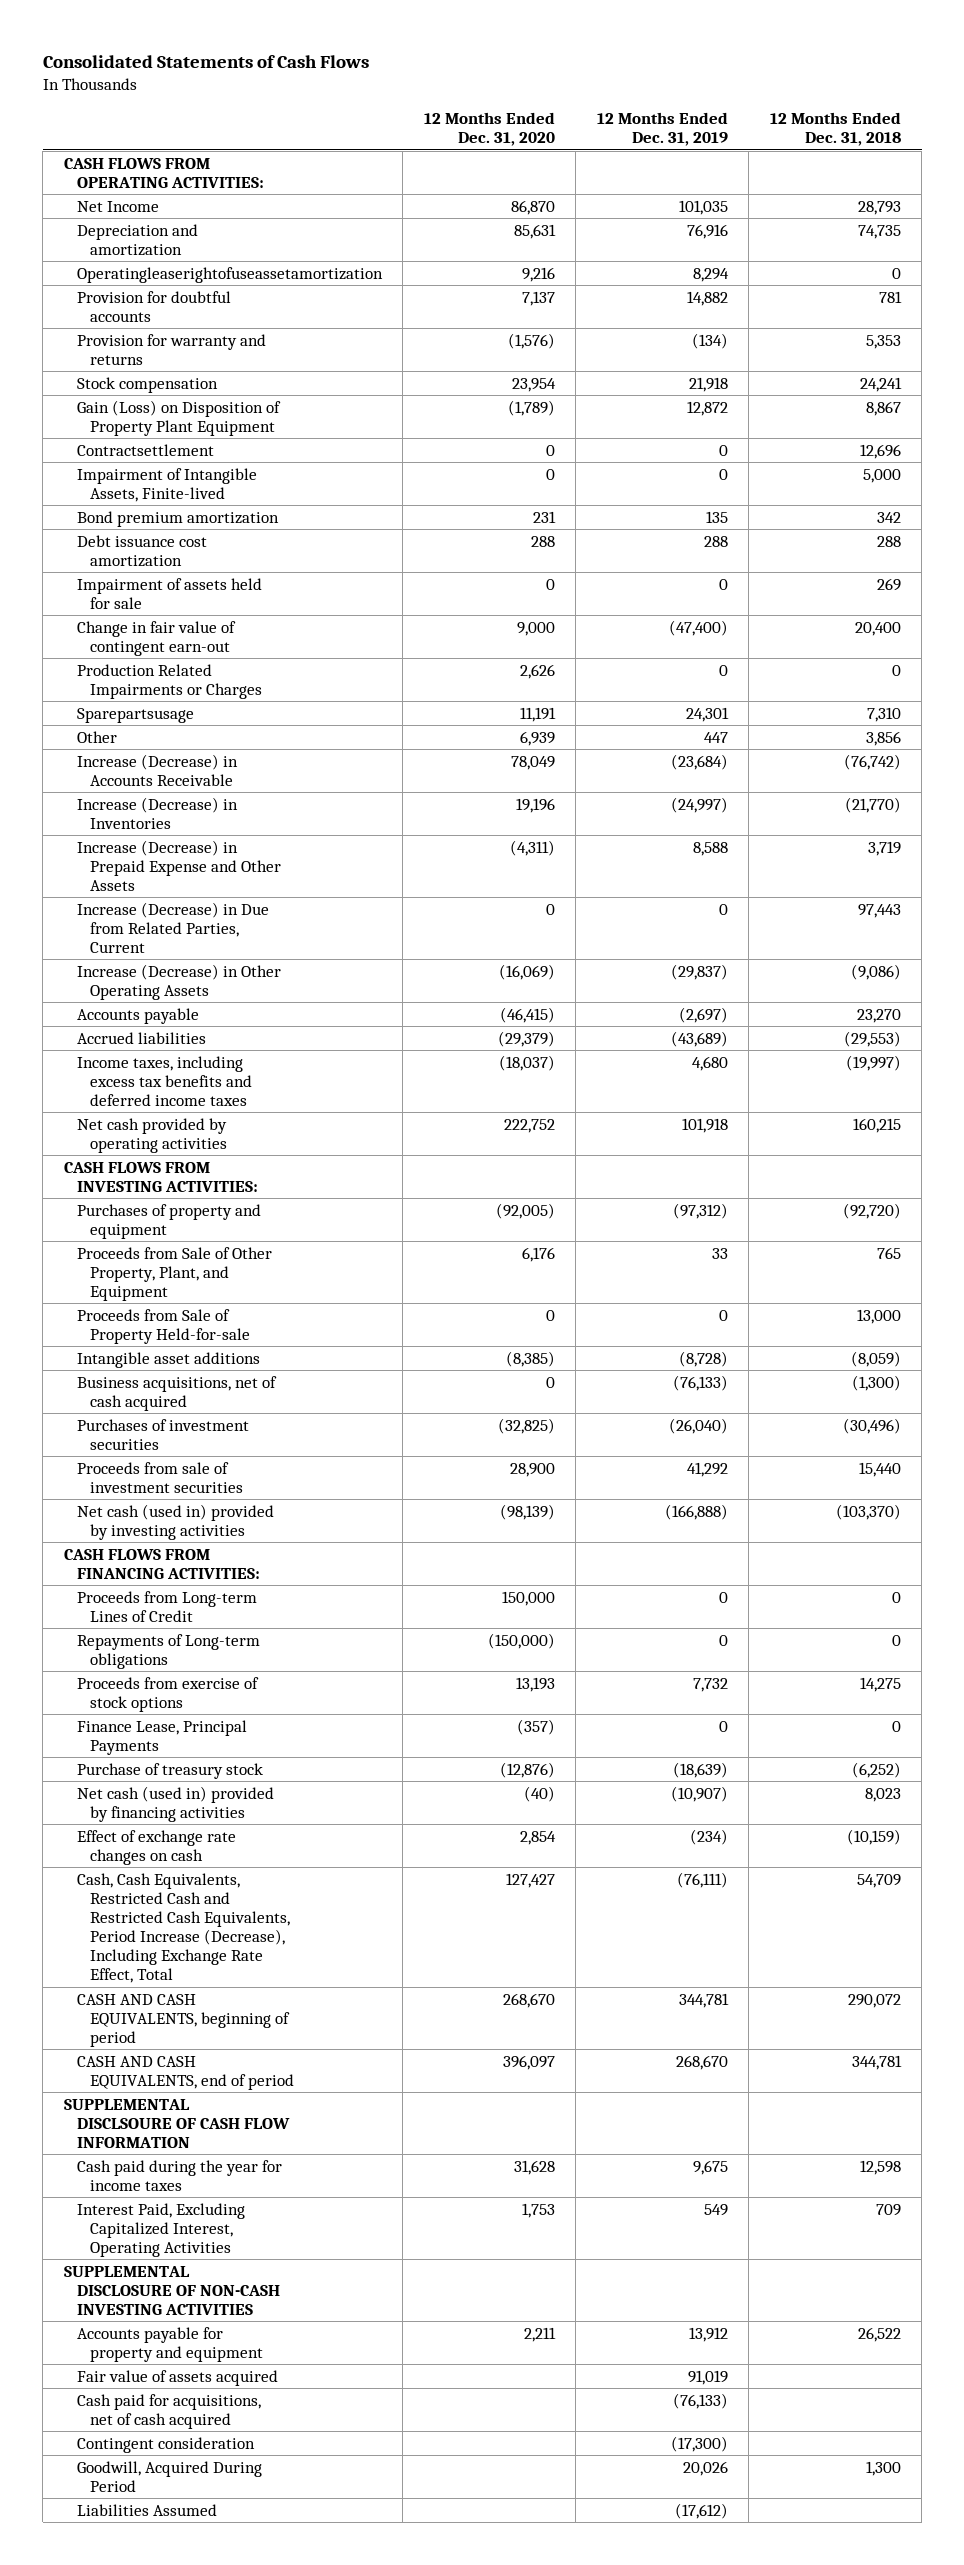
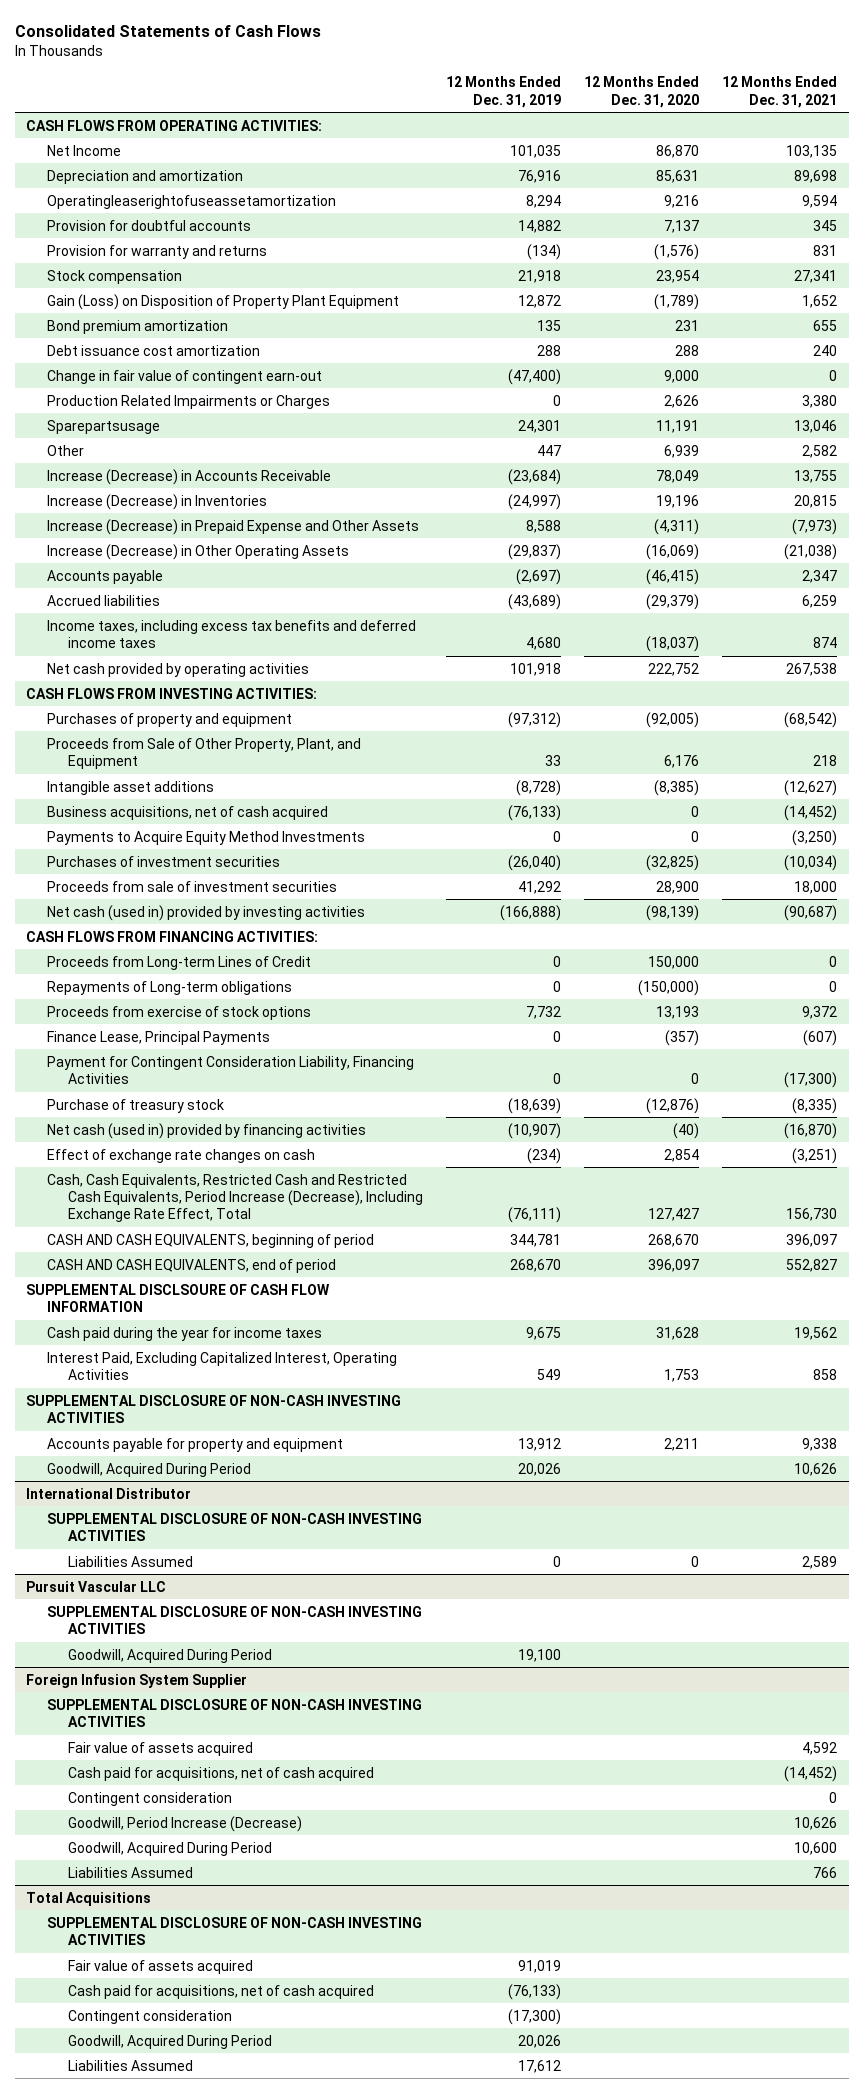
[769,112,901,147] 12 Months Ended Dec. 31, 2018 -> none
none -> [722,76,838,108] 12 Months Ended Dec. 31, 2021
[76,443,214,456] Contractsettlement -> none
[76,467,257,502] Impairment of Intangible Assets, Finite-lived -> none
[76,577,262,609] Impairment of assets held for sale -> none
[76,901,269,953] Increase (Decrease) in Due from Related Parties, Current -> none
[76,1308,250,1344] Proceeds from Sale of Property Held-for-sale -> none
none -> [47,830,366,845] Payments to Acquire Equity Method Investments
none -> [47,1055,415,1085] Payment for Contingent Consideration Liability, Financing Activities
none -> [47,1462,252,1477] Goodwill, Acquired During Period
none -> [26,1487,192,1499] International Distributor
none -> [47,1512,423,1542] SUPPLEMENTAL DISCLOSURE OF NON-CASH INVESTING ACTIVITIES
none -> [68,1555,194,1567] Liabilities Assumed
none -> [26,1580,167,1592] Pursuit Vascular LLC
none -> [47,1605,423,1635] SUPPLEMENTAL DISCLOSURE OF NON-CASH INVESTING ACTIVITIES
none -> [68,1648,273,1663] Goodwill, Acquired During Period
none -> [26,1673,248,1688] Foreign Infusion System Supplier
none -> [47,1698,423,1728] SUPPLEMENTAL DISCLOSURE OF NON-CASH INVESTING ACTIVITIES
none -> [68,1741,254,1756] Fair value of assets acquired
none -> [68,1766,375,1781] Cash paid for acquisitions, net of cash acquired
none -> [68,1791,233,1806] Contingent consideration
none -> [68,1815,303,1832] Goodwill, Period Increase (Decrease)
none -> [68,1841,273,1856] Goodwill, Acquired During Period
none -> [68,1866,194,1878] Liabilities Assumed
none -> [26,1891,152,1906] Total Acquisitions
none -> [47,1916,423,1946] SUPPLEMENTAL DISCLOSURE OF NON-CASH INVESTING ACTIVITIES
[674,2502,728,2519] (17,612) -> [518,2059,562,2073] 17,612

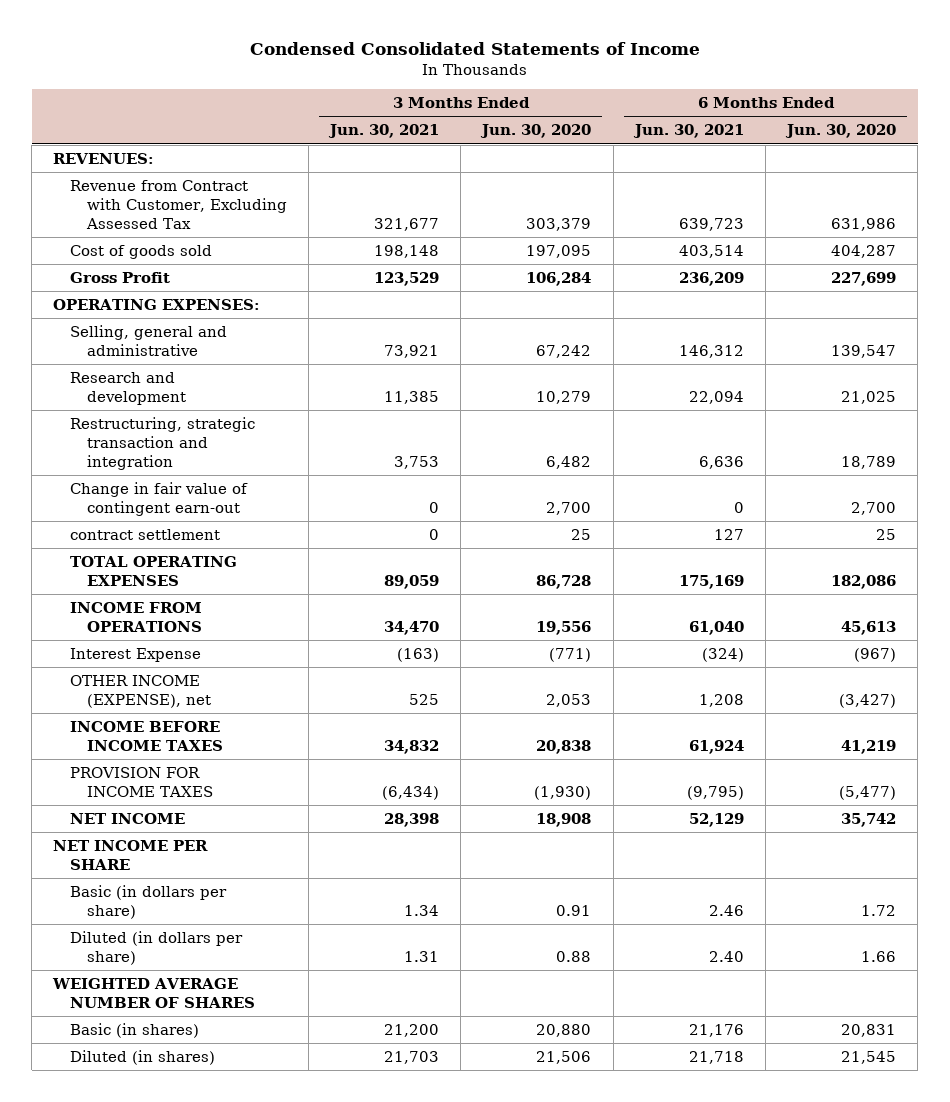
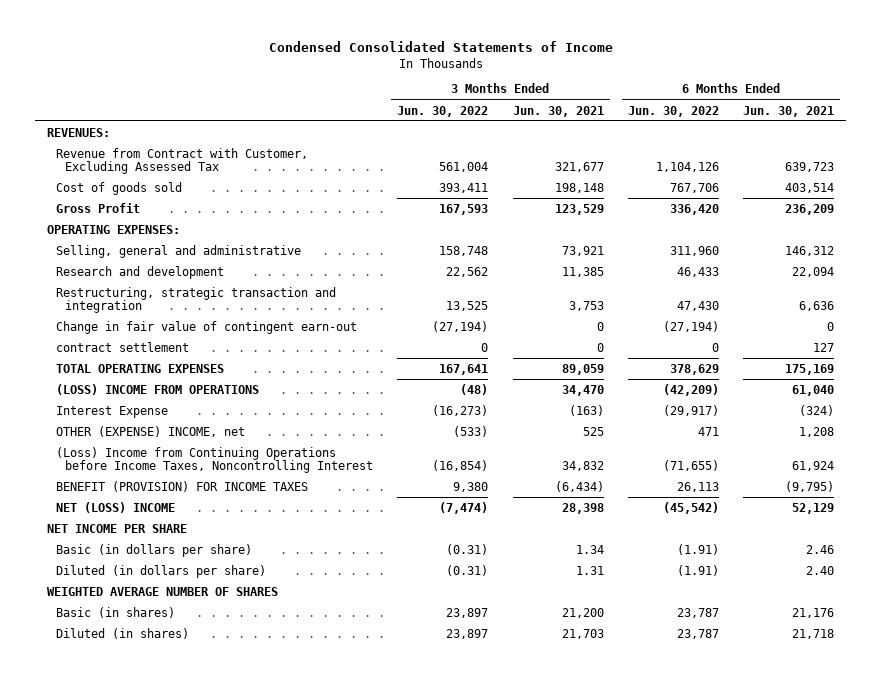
[480,124,592,139] Jun. 30, 2020 -> none
[785,124,897,139] Jun. 30, 2020 -> none
none -> [397,105,489,117] Jun. 30, 2022
none -> [627,105,719,117] Jun. 30, 2022
[70,601,203,633] INCOME FROM OPERATIONS -> [55,383,259,395] (LOSS) INCOME FROM OPERATIONS
[70,674,211,709] OTHER INCOME (EXPENSE), net -> [55,425,245,437] OTHER (EXPENSE) INCOME, net
[70,720,223,752] INCOME BEFORE INCOME TAXES -> [55,446,373,474] (Loss) Income from Continuing Operations before Income Taxes, Noncontrolling Interest
[70,766,213,798] PROVISION FOR INCOME TAXES -> [55,480,308,492] BENEFIT (PROVISION) FOR INCOME TAXES
[70,812,186,824] NET INCOME -> [55,501,175,513] NET (LOSS) INCOME

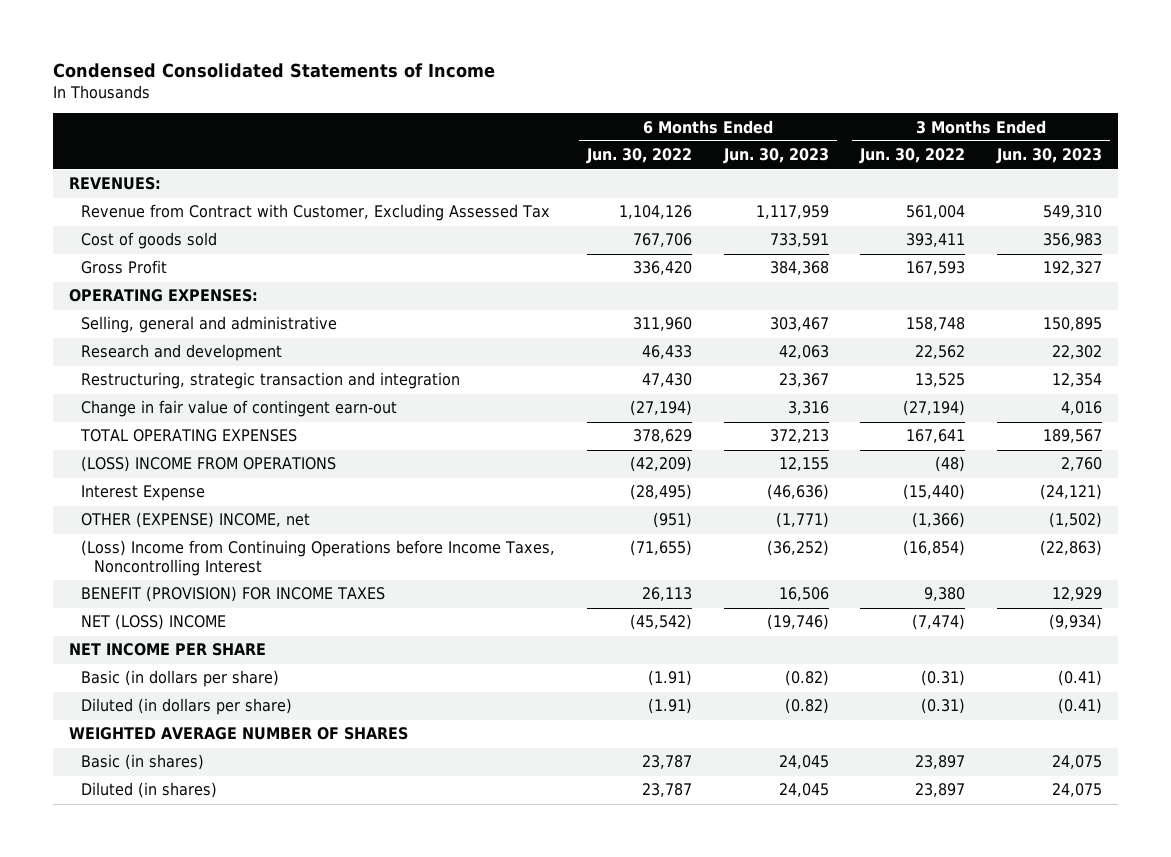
[512,105,604,117] Jun. 30, 2021 -> none
[743,105,835,117] Jun. 30, 2021 -> none
none -> [722,148,829,165] Jun. 30, 2023
none -> [996,148,1103,165] Jun. 30, 2023
[55,341,189,352] contract settlement -> none
[432,404,489,416] (16,273) -> [903,484,966,501] (15,440)
[662,404,719,416] (29,917) -> [629,484,692,501] (28,495)
[453,425,489,437] (533) -> [912,512,966,529] (1,366)
[697,426,719,436] 471 -> [652,512,692,529] (951)

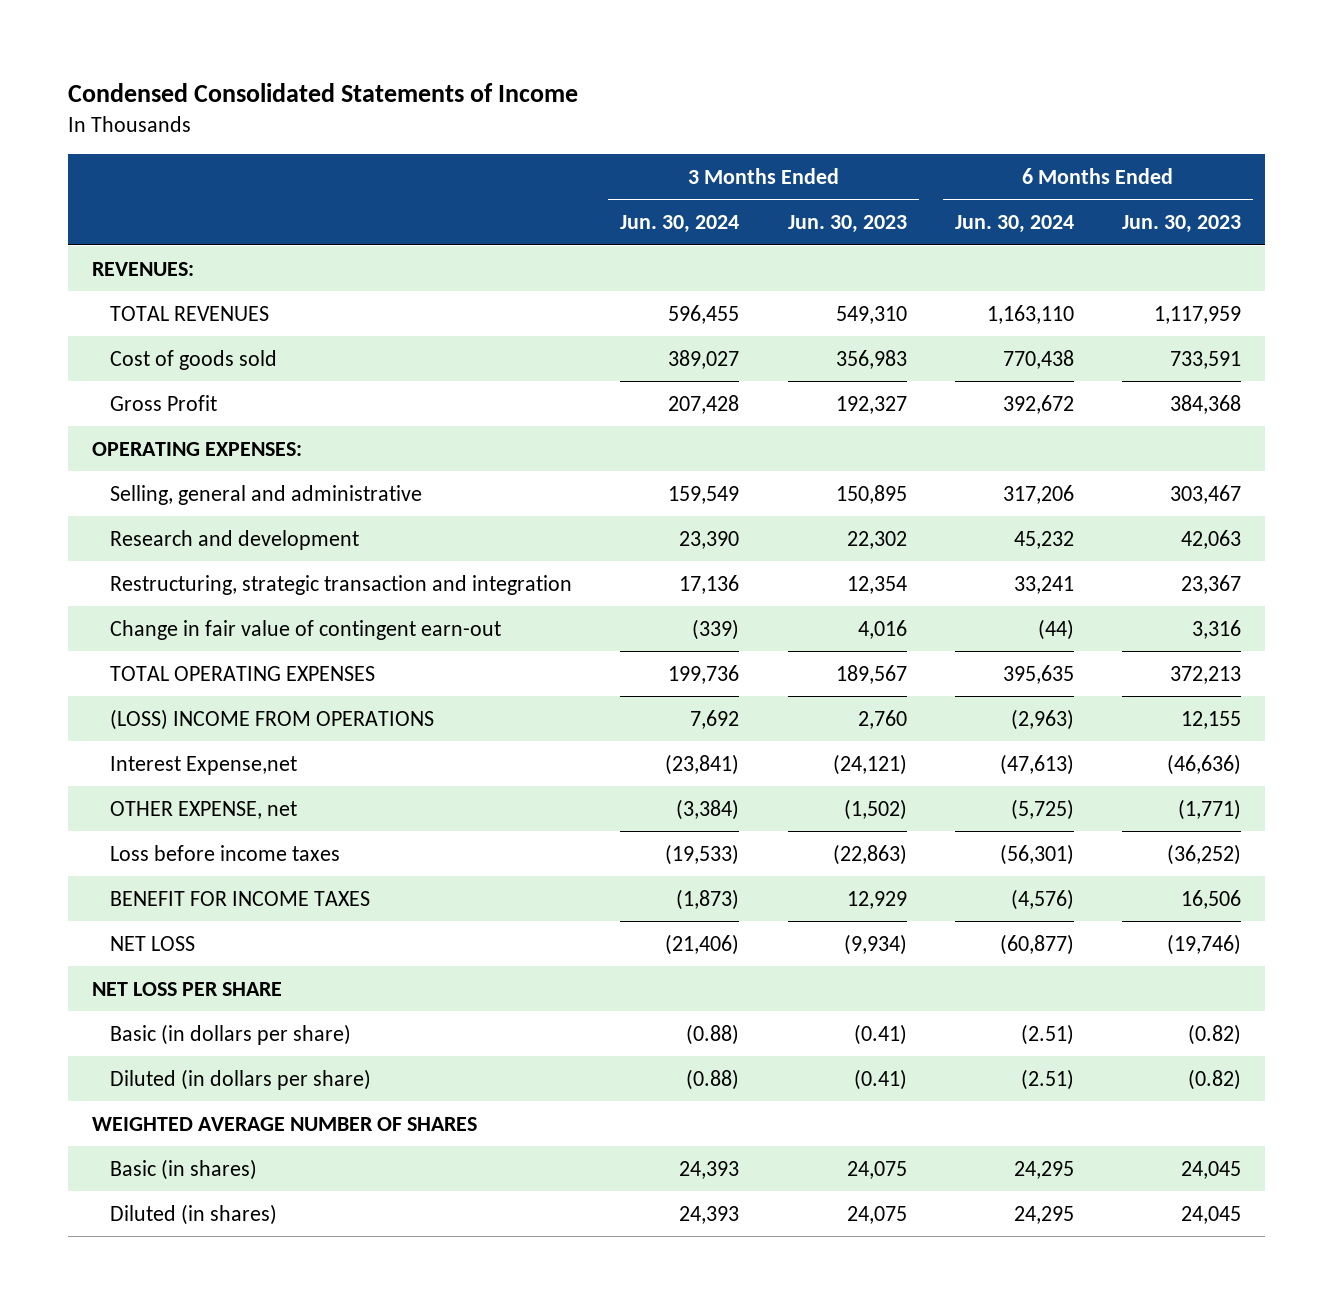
[585,148,692,165] Jun. 30, 2022 -> none
[859,148,966,165] Jun. 30, 2022 -> none
none -> [620,215,740,234] Jun. 30, 2024
none -> [954,215,1074,234] Jun. 30, 2024
[81,204,551,222] Revenue from Contract with Customer, Excluding Assessed Tax -> [110,305,270,321] TOTAL REVENUES
[81,485,206,502] Interest Expense -> [110,755,298,775] Interest Expense,net
[81,512,311,529] OTHER (EXPENSE) INCOME, net -> [110,800,298,819] OTHER EXPENSE, net
[81,540,556,576] (Loss) Income from Continuing Operations before Income Taxes, Noncontrolling Interest -> [110,844,341,861] Loss before income taxes
[81,586,386,603] BENEFIT (PROVISION) FOR INCOME TAXES -> [110,890,371,906] BENEFIT FOR INCOME TAXES
[81,614,227,631] NET (LOSS) INCOME -> [110,935,196,951] NET LOSS
[68,643,266,657] NET INCOME PER SHARE -> [92,981,283,996] NET LOSS PER SHARE

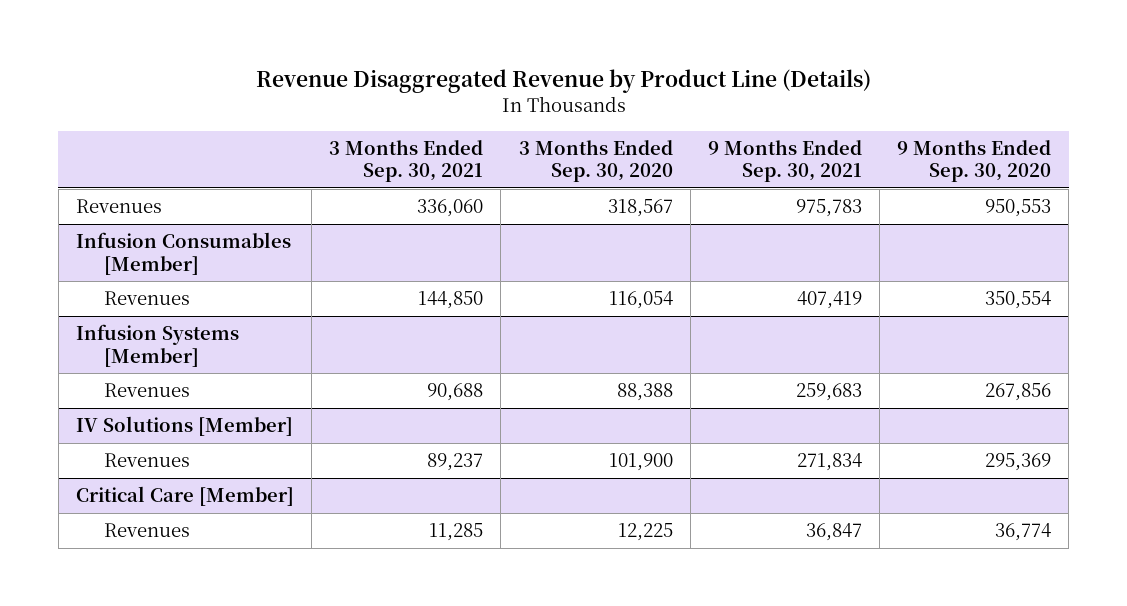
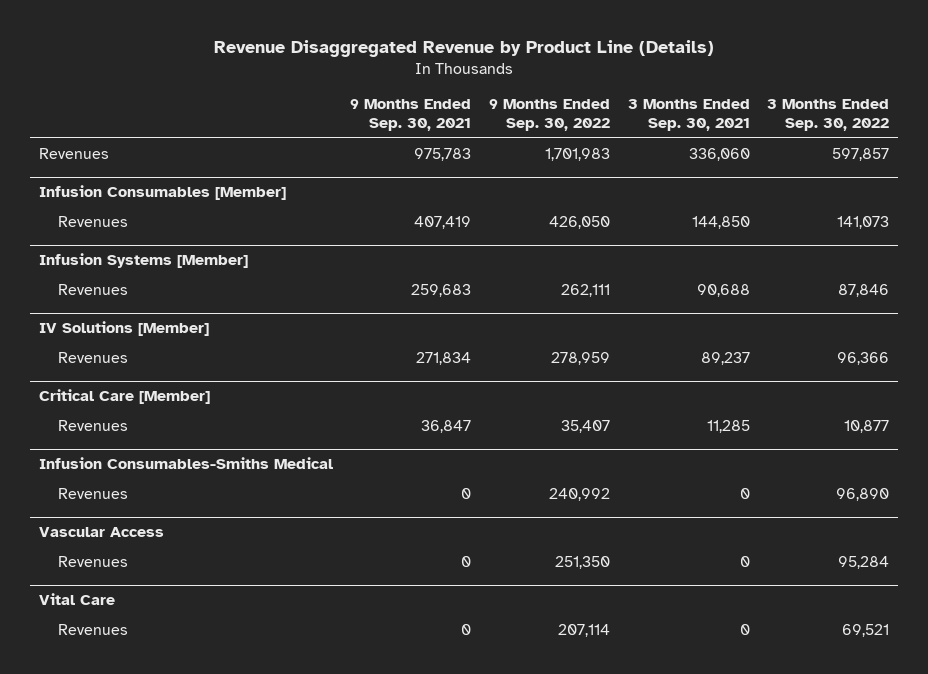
[518,139,673,183] 3 Months Ended Sep. 30, 2020 -> none
[897,139,1052,183] 9 Months Ended Sep. 30, 2020 -> none
none -> [488,98,610,132] 9 Months Ended Sep. 30, 2022
none -> [767,98,890,132] 3 Months Ended Sep. 30, 2022
none -> [38,457,333,470] Infusion Consumables-Smiths Medical
none -> [57,487,128,499] Revenues
none -> [38,527,164,538] Vascular Access
none -> [57,555,128,567] Revenues
none -> [38,593,115,606] Vital Care
none -> [57,623,128,635] Revenues

